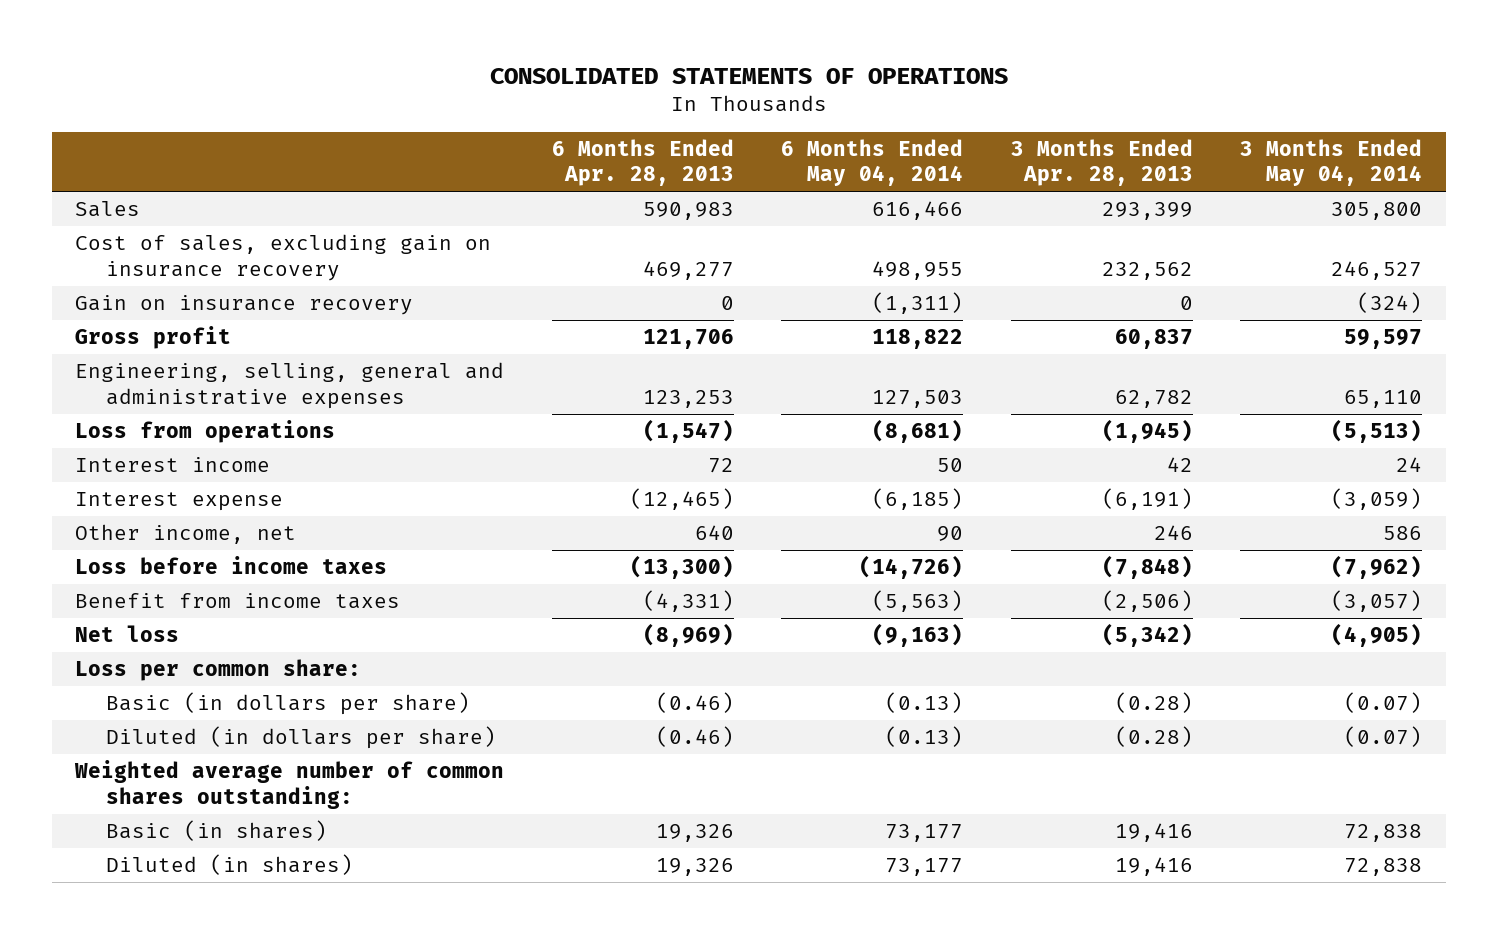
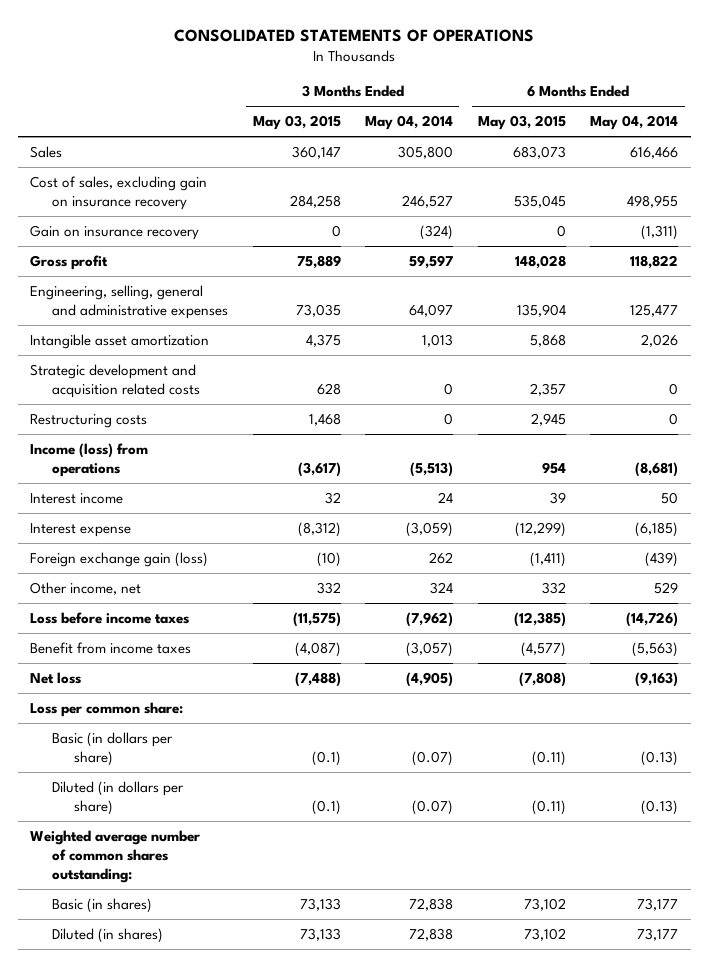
[551,139,734,187] 6 Months Ended Apr. 28, 2013 -> none
[1010,139,1193,187] 3 Months Ended Apr. 28, 2013 -> none
none -> [252,115,341,131] May 03, 2015
none -> [477,115,566,131] May 03, 2015
[872,389,964,408] 127,503 -> [630,304,679,318] 125,477
[1344,389,1423,408] 65,110 -> [409,304,454,318] 64,097
none -> [30,334,210,350] Intangible asset amortization
none -> [30,364,200,399] Strategic development and acquisition related costs
none -> [30,414,148,429] Restructuring costs
[75,420,336,444] Loss from operations -> [30,443,149,478] Income (loss) from operations
none -> [30,552,209,568] Foreign exchange gain (loss)
[937,526,964,542] 90 -> [654,582,679,595] 529
[1383,526,1423,541] 586 -> [430,582,454,595] 324

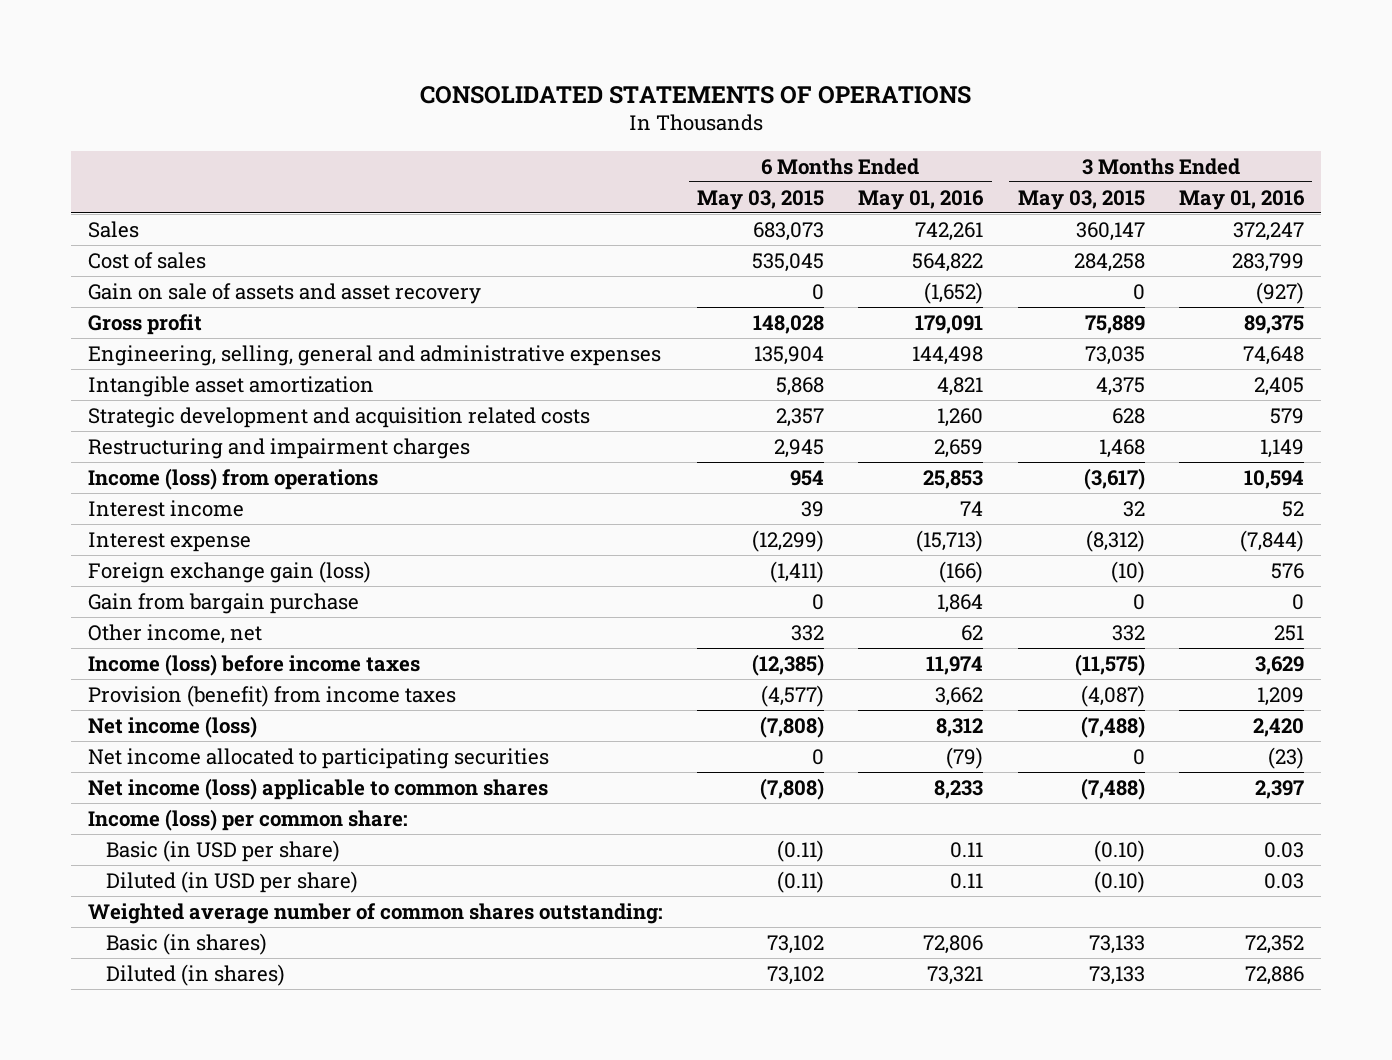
[365,115,454,131] May 04, 2014 -> none
[590,115,679,131] May 04, 2014 -> none
none -> [858,189,985,210] May 01, 2016
none -> [1178,189,1305,210] May 01, 2016
[30,225,200,241] Gain on insurance recovery -> none
[30,176,208,211] Cost of sales, excluding gain on insurance recovery -> [88,251,207,269] Cost of sales
none -> [88,282,482,304] Gain on sale of assets and asset recovery
[30,414,148,429] Restructuring costs -> [88,437,471,459] Restructuring and impairment charges
none -> [88,592,360,614] Gain from bargain purchase
[30,612,190,625] Loss before income taxes -> [88,653,421,676] Income (loss) before income taxes
[30,642,192,655] Benefit from income taxes -> [88,684,457,707] Provision (benefit) from income taxes
[30,672,82,685] Net loss -> [88,715,258,738] Net income (loss)
none -> [88,747,550,769] Net income allocated to participating securities
none -> [88,777,549,800] Net income (loss) applicable to common shares
[30,702,184,718] Loss per common share: -> [88,808,409,831] Income (loss) per common share:
[51,732,173,767] Basic (in dollars per share) -> [106,839,341,862] Basic (in USD per share)
[311,751,341,767] (0.1) -> [1093,839,1145,862] (0.10)
[51,781,184,816] Diluted (in dollars per share) -> [106,870,359,893] Diluted (in USD per share)
[311,800,341,816] (0.1) -> [1093,870,1145,893] (0.10)

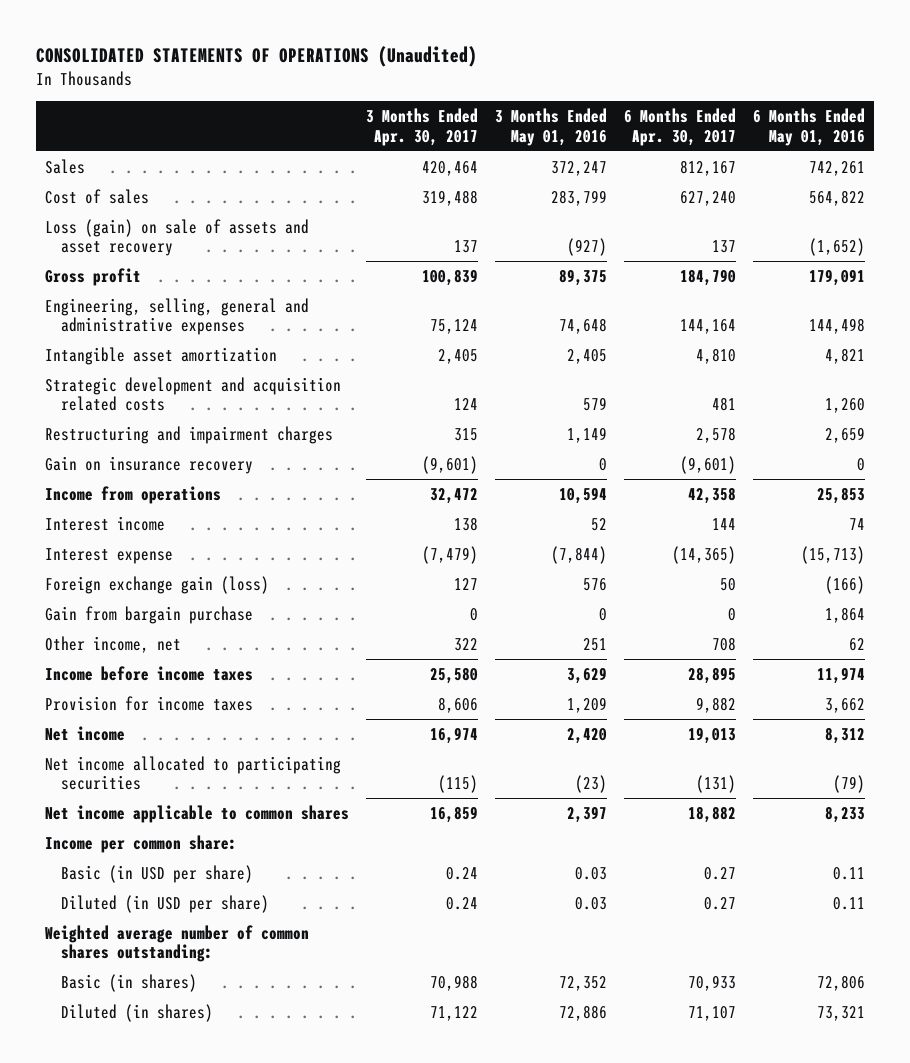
[419,85,971,104] CONSOLIDATED STATEMENTS OF OPERATIONS -> [36,46,478,68] CONSOLIDATED STATEMENTS OF OPERATIONS (Unaudited)
[697,189,825,210] May 03, 2015 -> none
[1017,189,1145,210] May 03, 2015 -> none
none -> [365,108,478,146] 3 Months Ended Apr. 30, 2017
none -> [623,108,736,146] 6 Months Ended Apr. 30, 2017
[88,282,482,304] Gain on sale of assets and asset recovery -> [44,218,309,257] Loss (gain) on sale of assets and asset recovery
none -> [44,455,253,474] Gain on insurance recovery
[88,467,379,490] Income (loss) from operations -> [44,485,221,504] Income from operations
[88,653,421,676] Income (loss) before income taxes -> [44,665,253,681] Income before income taxes
[88,684,457,707] Provision (benefit) from income taxes -> [44,695,253,711] Provision for income taxes
[88,715,258,738] Net income (loss) -> [44,725,125,741] Net income
[88,777,549,800] Net income (loss) applicable to common shares -> [44,804,349,823] Net income applicable to common shares
[88,808,409,831] Income (loss) per common share: -> [44,834,237,853] Income per common share:

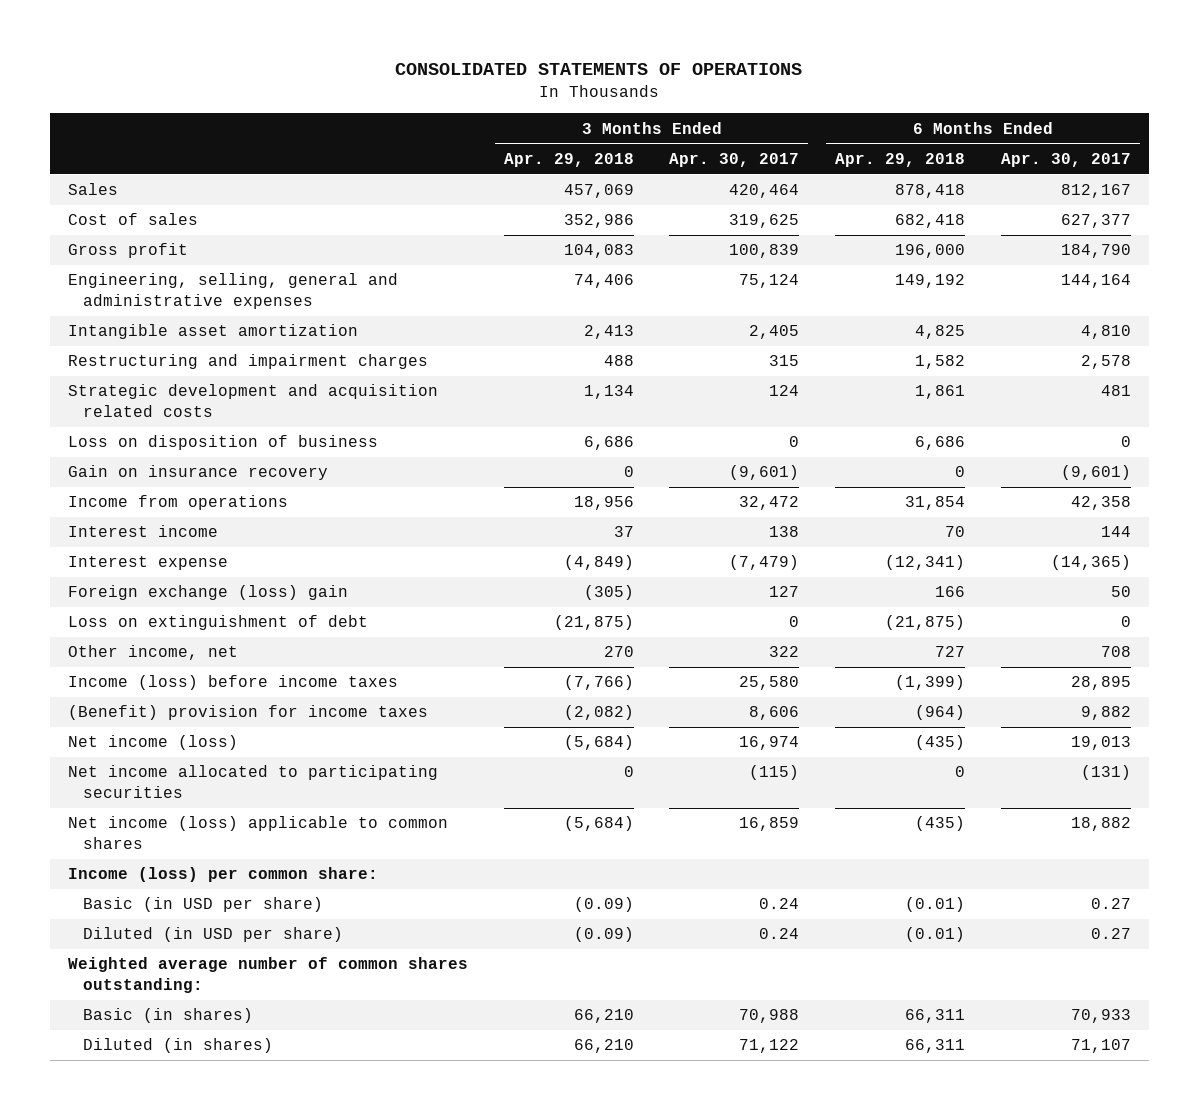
[36,46,478,68] CONSOLIDATED STATEMENTS OF OPERATIONS (Unaudited) -> [395,63,803,76] CONSOLIDATED STATEMENTS OF OPERATIONS
[494,108,607,146] 3 Months Ended May 01, 2016 -> none
[753,108,866,146] 6 Months Ended May 01, 2016 -> none
none -> [503,153,634,168] Apr. 29, 2018
none -> [835,153,966,168] Apr. 29, 2018
[44,218,309,257] Loss (gain) on sale of assets and asset recovery -> none
[421,189,478,206] 319,488 -> [729,214,800,229] 319,625
[679,190,736,206] 627,240 -> [1060,214,1131,229] 627,377
[44,376,341,412] Strategic development and acquisition related costs -> [67,384,438,418] Strategic development and acquisition related costs
none -> [67,435,378,451] Loss on disposition of business
[44,605,253,624] Gain from bargain purchase -> none
[44,575,269,594] Foreign exchange gain (loss) -> [67,585,348,601] Foreign exchange (loss) gain
none -> [67,615,368,631] Loss on extinguishment of debt
[44,665,253,681] Income before income taxes -> [67,675,398,691] Income (loss) before income taxes
[44,695,253,711] Provision for income taxes -> [67,705,428,721] (Benefit) provision for income taxes
[44,725,125,741] Net income -> [67,735,238,751] Net income (loss)
[44,804,349,823] Net income applicable to common shares -> [67,816,448,850] Net income (loss) applicable to common shares
[44,834,237,853] Income per common share: -> [67,867,378,883] Income (loss) per common share:

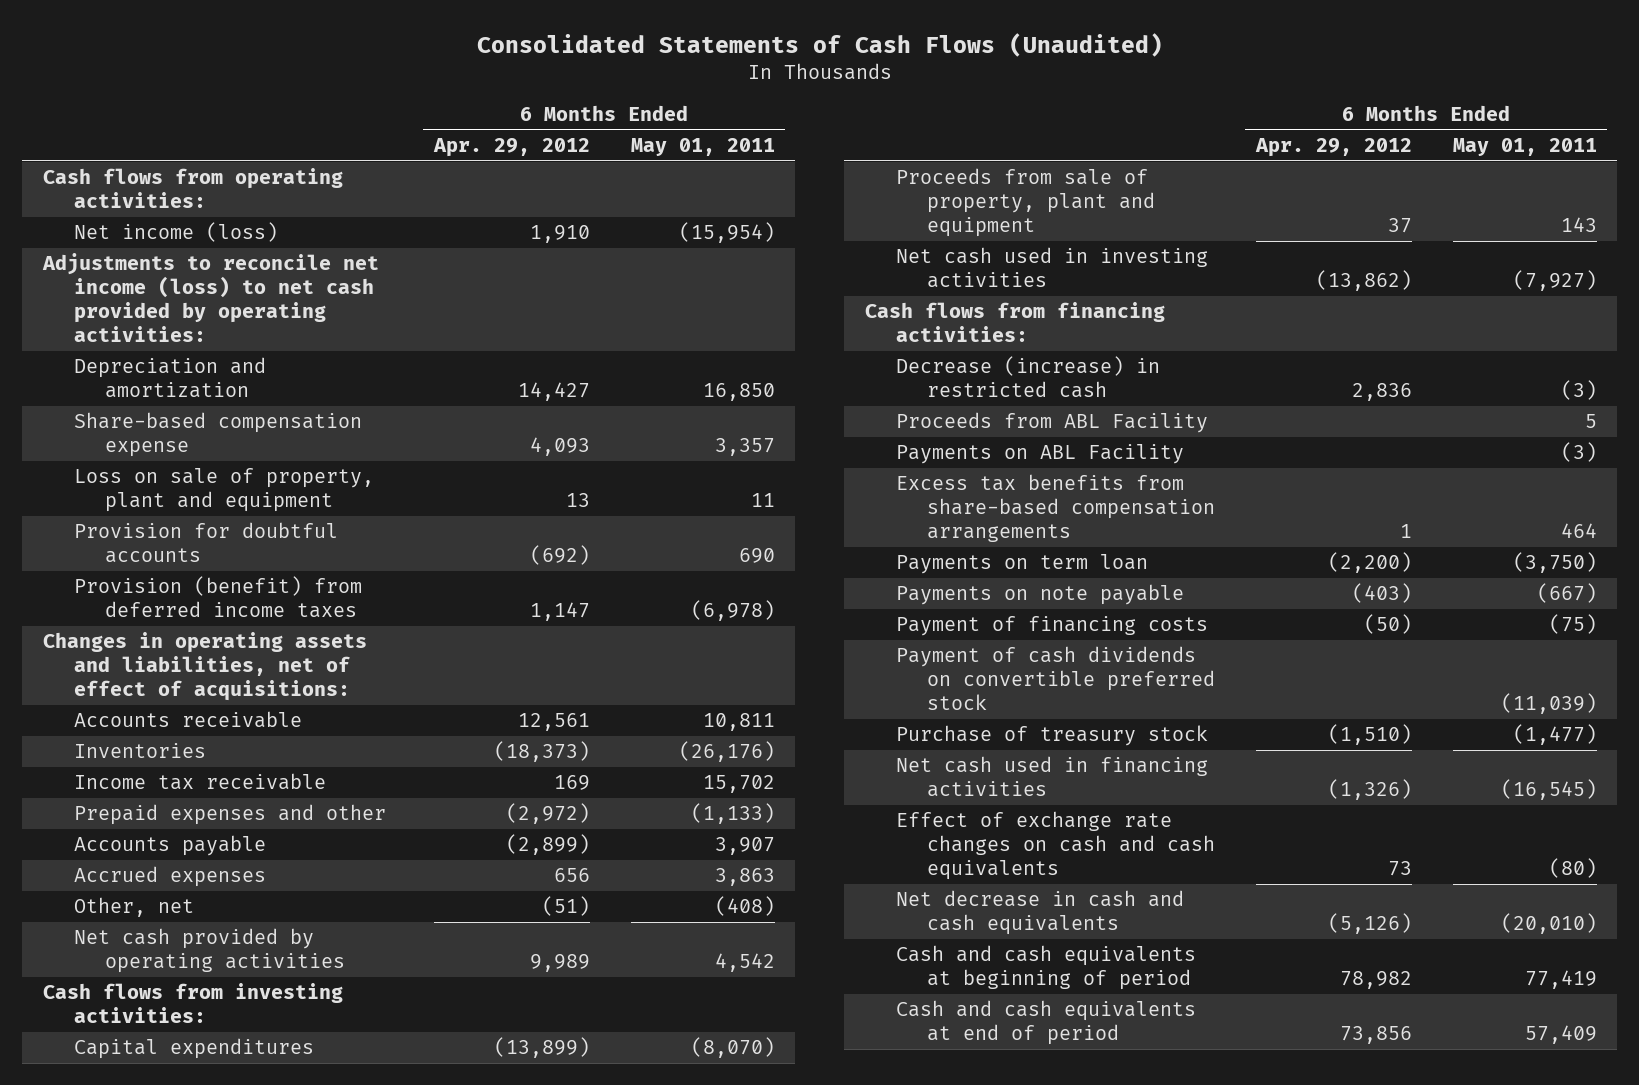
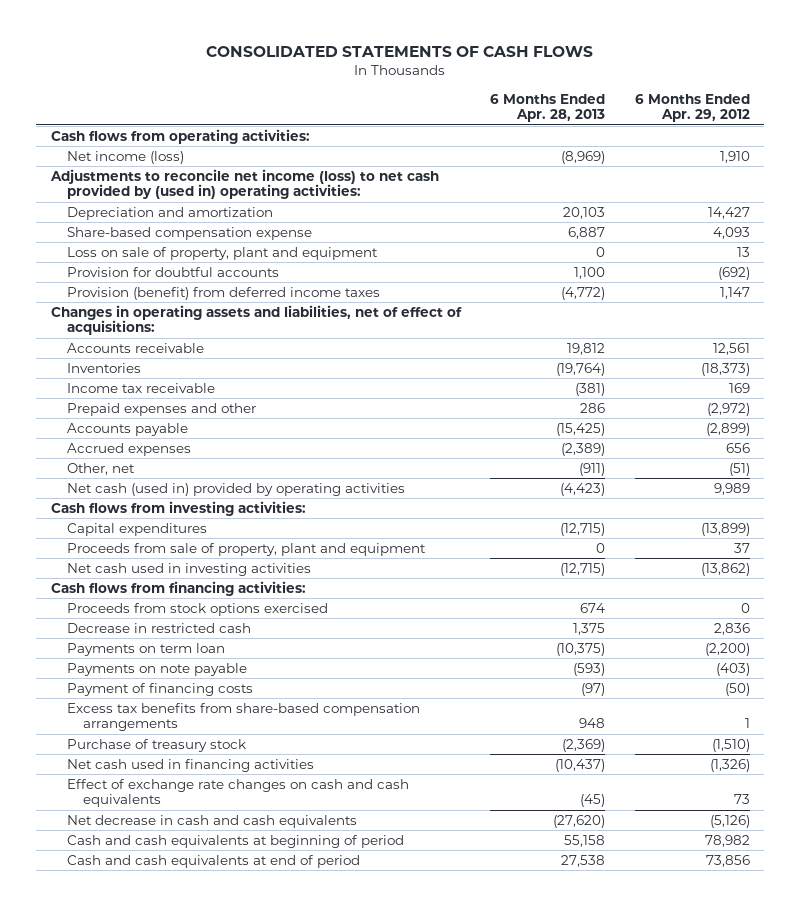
[476,32,1163,57] Consolidated Statements of Cash Flows (Unaudited) -> [206,46,594,58] CONSOLIDATED STATEMENTS OF CASH FLOWS
[630,138,775,157] May 01, 2011 -> none
none -> [490,93,606,123] 6 Months Ended Apr. 28, 2013
[41,253,379,343] Adjustments to reconcile net income (loss) to net cash provided by operating activities: -> [50,168,440,200] Adjustments to reconcile net income (loss) to net cash provided by (used in) operating activities:
[73,928,345,974] Net cash provided by operating activities -> [66,482,405,496] Net cash (used in) provided by operating activities
[895,412,1208,434] Proceeds from ABL Facility -> none
[895,444,1184,465] Payments on ABL Facility -> none
none -> [66,602,328,616] Proceeds from stock options exercised
[895,356,1160,399] Decrease (increase) in restricted cash -> [66,622,251,633] Decrease in restricted cash
[895,646,1215,711] Payment of cash dividends on convertible preferred stock -> none
[895,474,1215,543] Excess tax benefits from share-based compensation arrangements -> [66,702,420,732] Excess tax benefits from share-based compensation arrangements

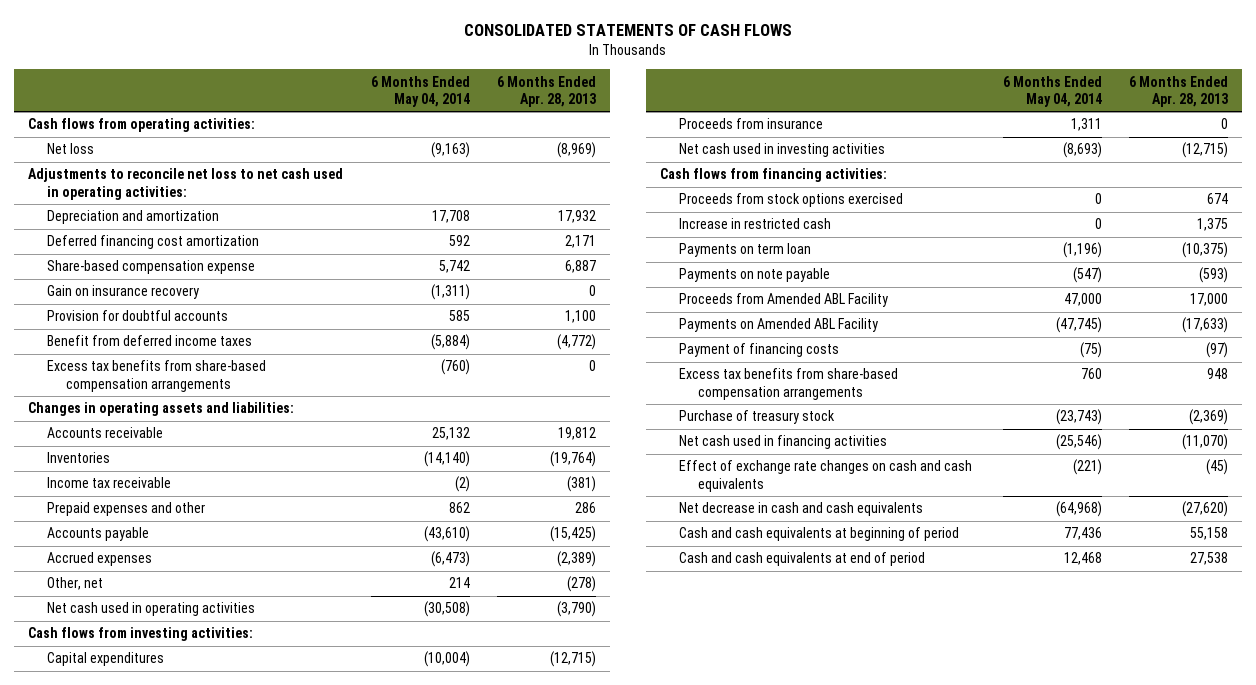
[634,93,750,123] 6 Months Ended Apr. 29, 2012 -> none
none -> [370,75,470,107] 6 Months Ended May 04, 2014
[66,150,184,164] Net income (loss) -> [46,143,94,155] Net loss
[50,168,440,200] Adjustments to reconcile net income (loss) to net cash provided by (used in) operating activities: -> [27,168,343,200] Adjustments to reconcile net loss to net cash used in operating activities:
[563,206,606,219] 20,103 -> [558,210,597,224] 17,932
none -> [46,235,259,250] Deferred financing cost amortization
[66,246,378,260] Loss on sale of property, plant and equipment -> none
none -> [46,285,199,300] Gain on insurance recovery
[66,286,380,300] Provision (benefit) from deferred income taxes -> [46,335,252,347] Benefit from deferred income taxes
none -> [46,360,266,392] Excess tax benefits from share-based compensation arrangements
[51,304,463,336] Changes in operating assets and liabilities, net of effect of acquisitions: -> [27,402,294,417] Changes in operating assets and liabilities:
[579,462,606,476] (911) -> [567,576,597,593] (278)
[66,482,405,496] Net cash (used in) provided by operating activities -> [46,602,255,617] Net cash used in operating activities
[560,482,606,496] (4,423) -> [557,601,597,618] (3,790)
[66,542,426,556] Proceeds from sale of property, plant and equipment -> none
none -> [678,118,823,130] Proceeds from insurance
[66,622,251,633] Decrease in restricted cash -> [678,218,831,230] Increase in restricted cash
none -> [678,293,888,308] Proceeds from Amended ABL Facility
none -> [678,318,878,333] Payments on Amended ABL Facility
[555,758,606,772] (10,437) -> [1182,434,1229,451] (11,070)

